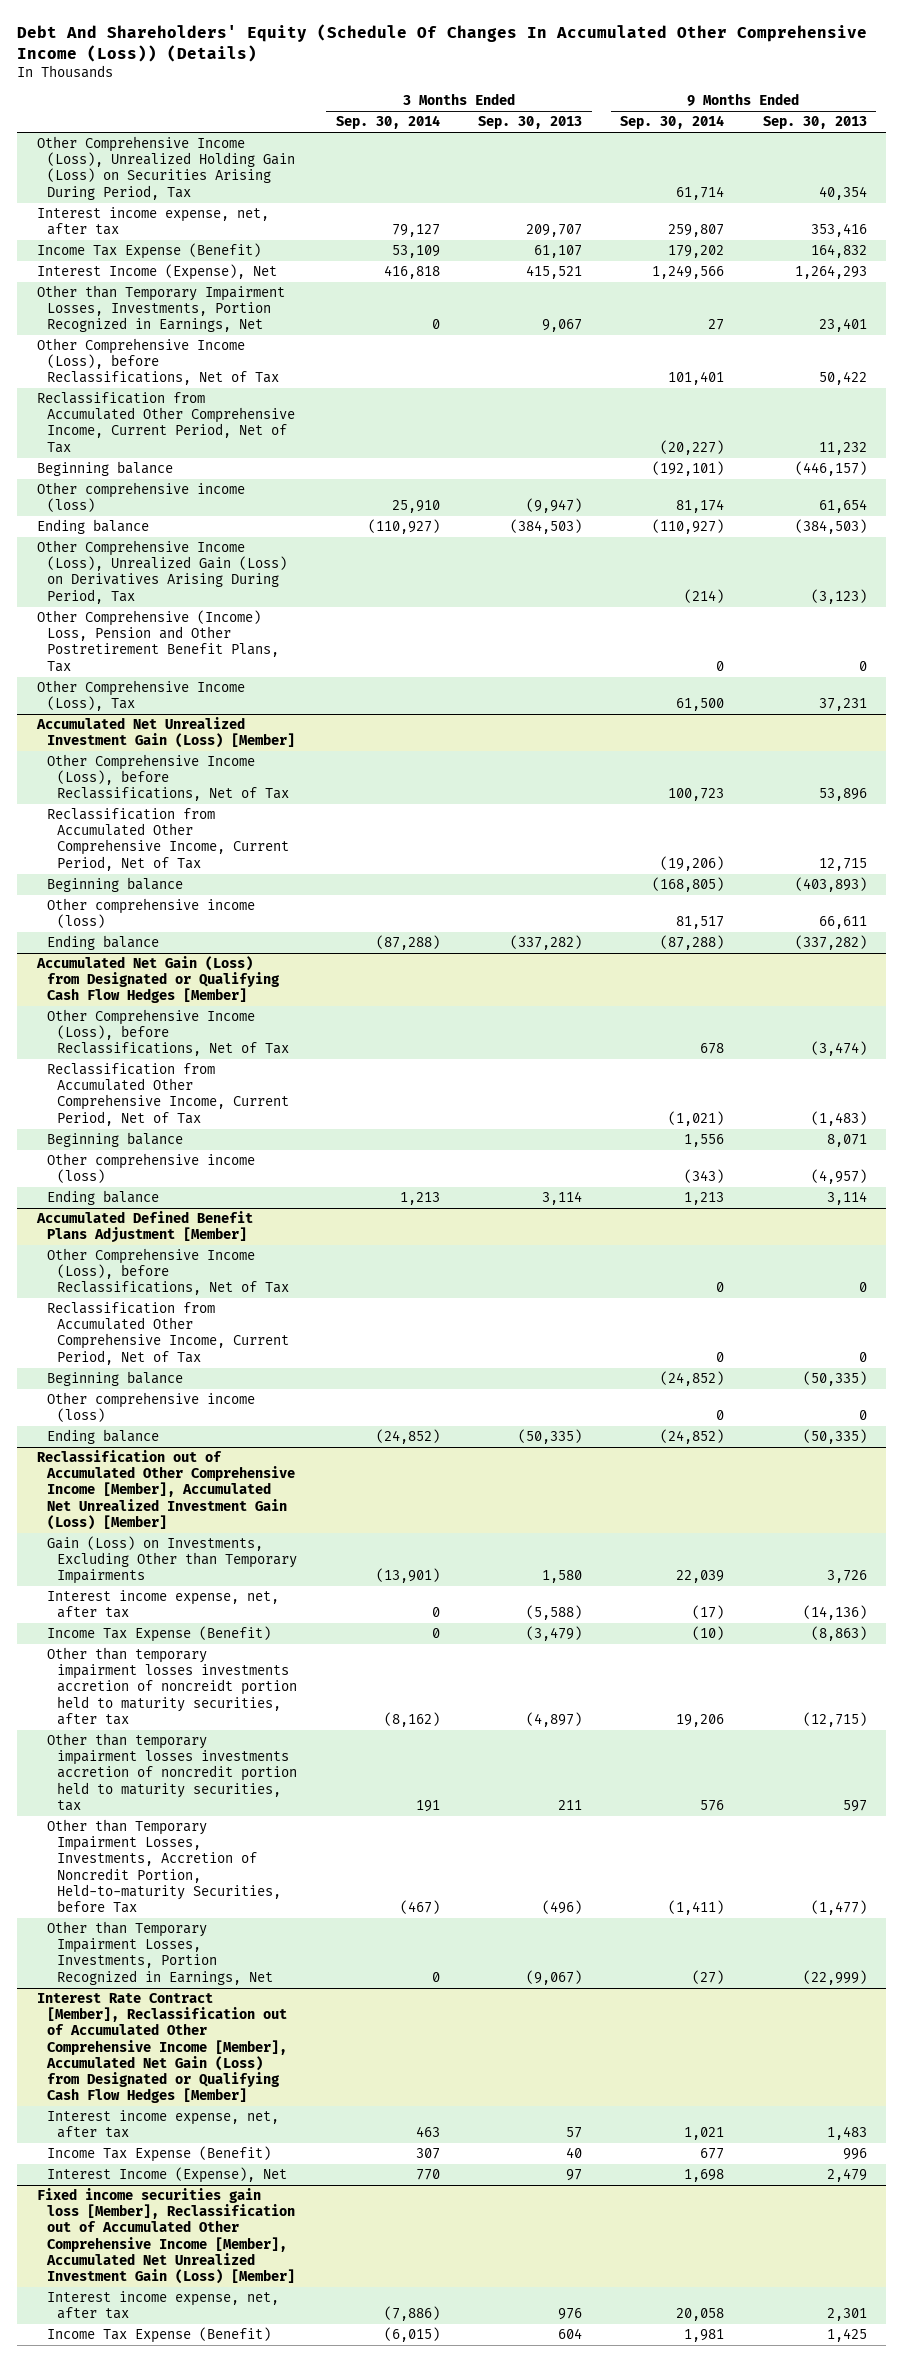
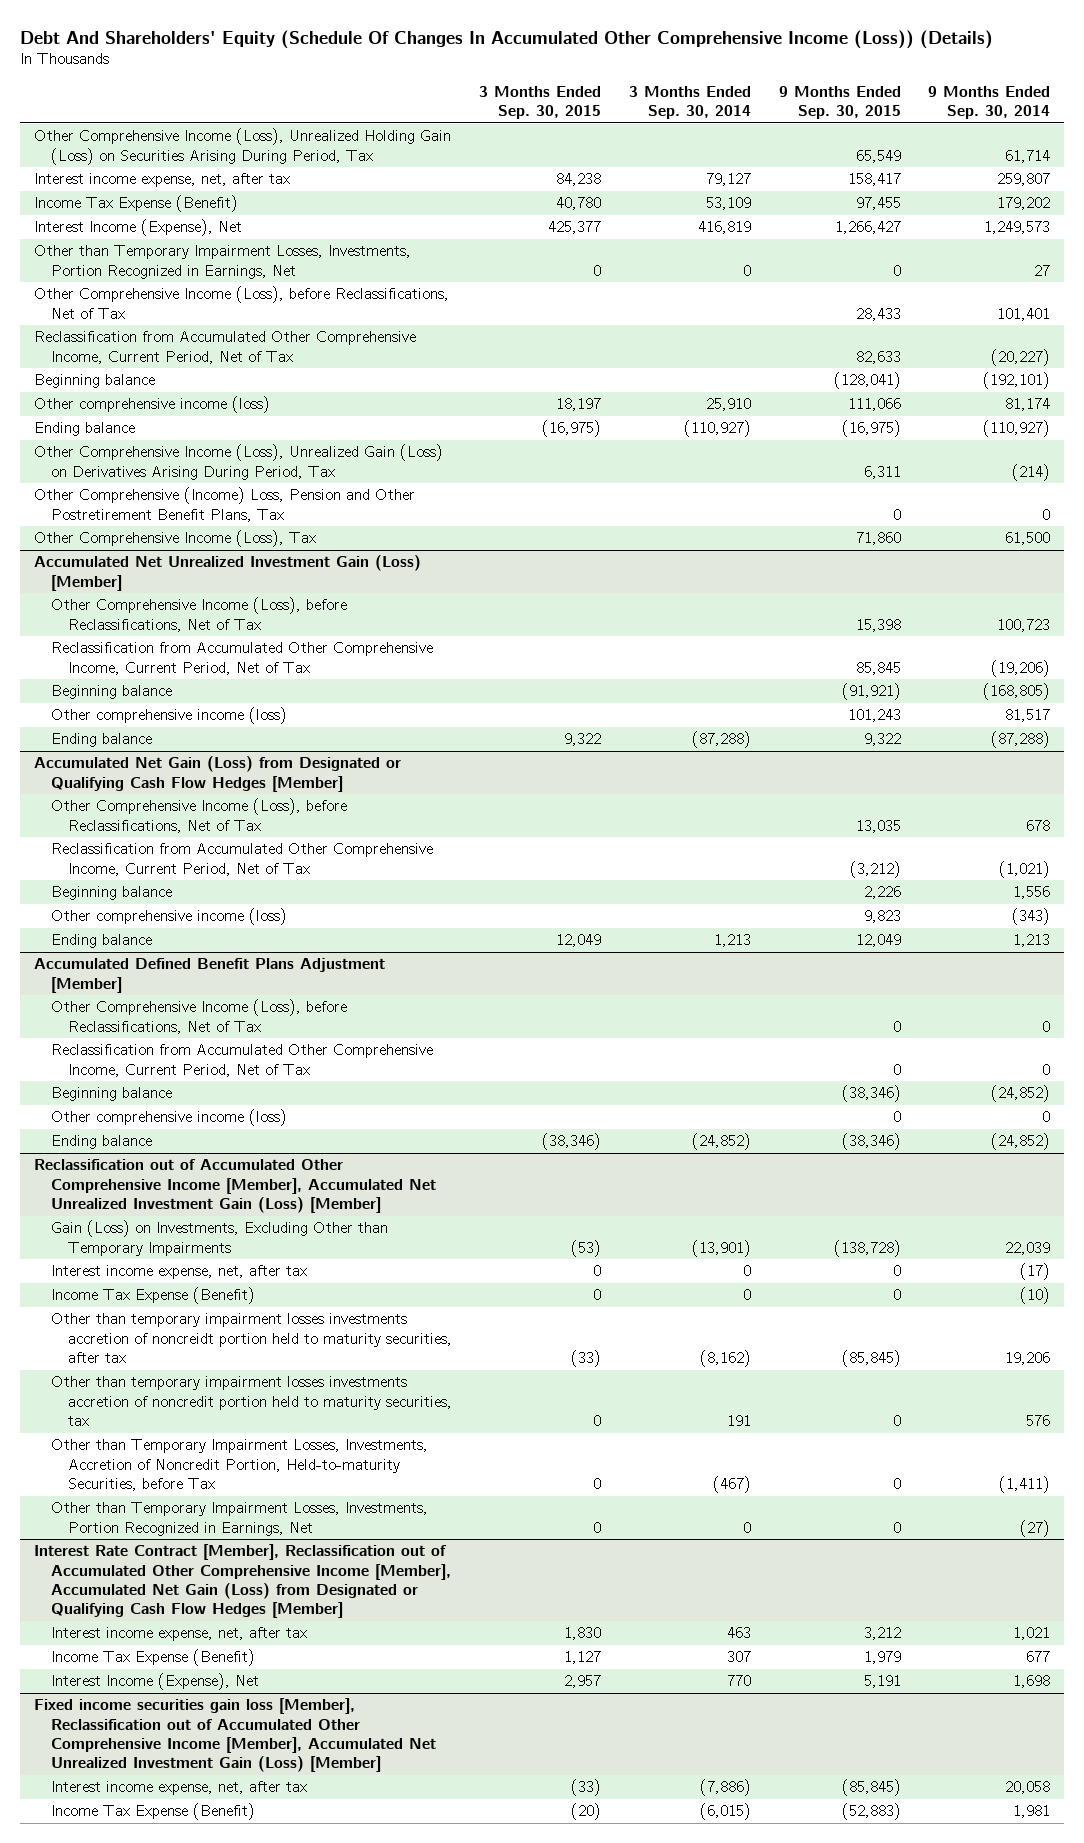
[477,116,582,130] Sep. 30, 2013 -> none
[762,116,867,130] Sep. 30, 2013 -> none
none -> [479,85,602,119] 3 Months Ended Sep. 30, 2015
none -> [778,85,901,119] 9 Months Ended Sep. 30, 2015
[383,265,440,280] 416,818 -> [698,221,752,235] 416,819
[652,265,725,280] 1,249,566 -> [984,221,1051,235] 1,249,573

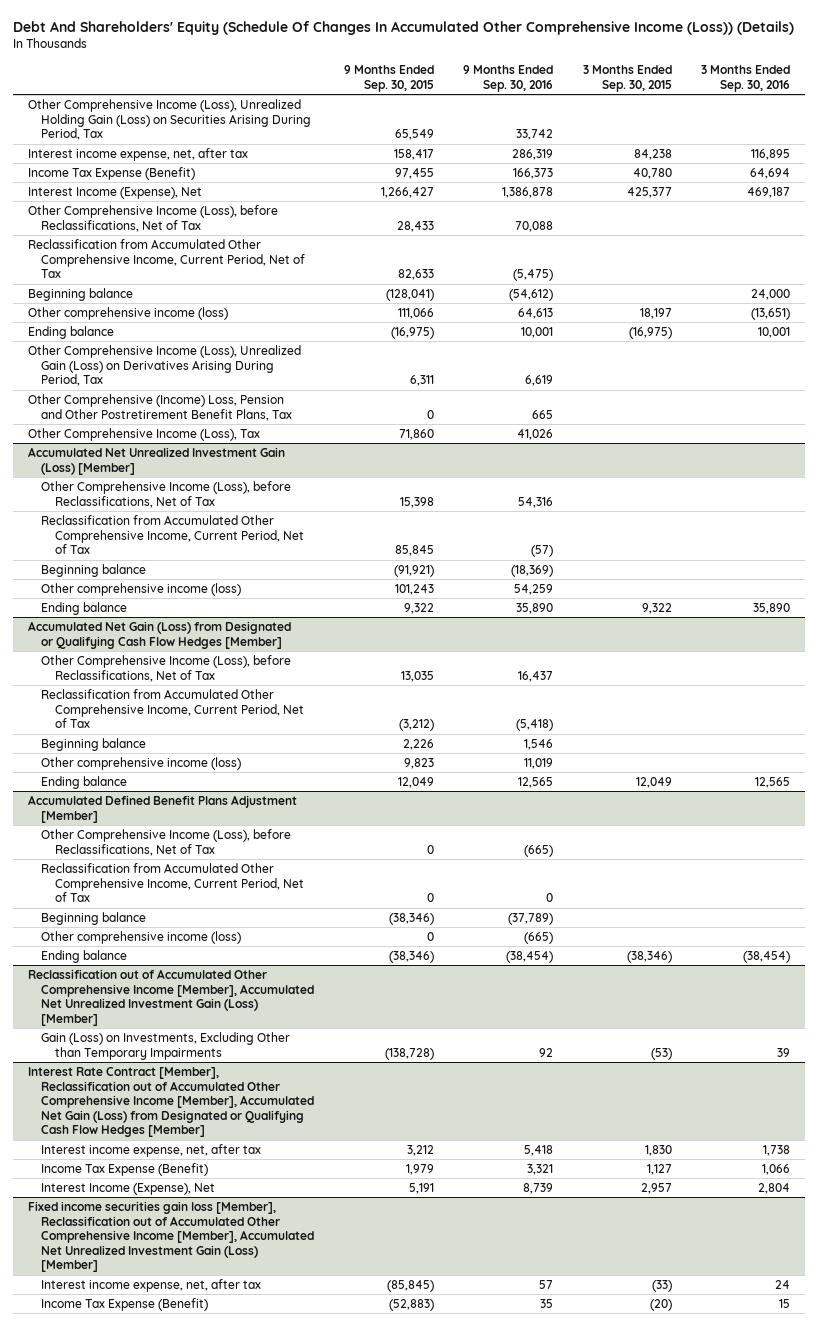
[629,85,752,119] 3 Months Ended Sep. 30, 2014 -> none
[928,85,1051,119] 9 Months Ended Sep. 30, 2014 -> none
none -> [463,65,554,92] 9 Months Ended Sep. 30, 2016
none -> [701,65,791,92] 3 Months Ended Sep. 30, 2016
[33,245,411,279] Other than Temporary Impairment Losses, Investments, Portion Recognized in Earnings, Net -> none
[50,1265,307,1280] Interest income expense, net, after tax -> none
[50,1287,255,1305] Income Tax Expense (Benefit) -> none
[50,1313,452,1363] Other than temporary impairment losses investments accretion of noncreidt portion held to maturity securities, after tax -> none
[50,1376,452,1426] Other than temporary impairment losses investments accretion of noncredit portion held to maturity securities, tax -> none
[50,1439,428,1491] Other than Temporary Impairment Losses, Investments, Accretion of Noncredit Portion, Held-to-maturity Securities, before Tax -> none
[50,1502,428,1536] Other than Temporary Impairment Losses, Investments, Portion Recognized in Earnings, Net -> none

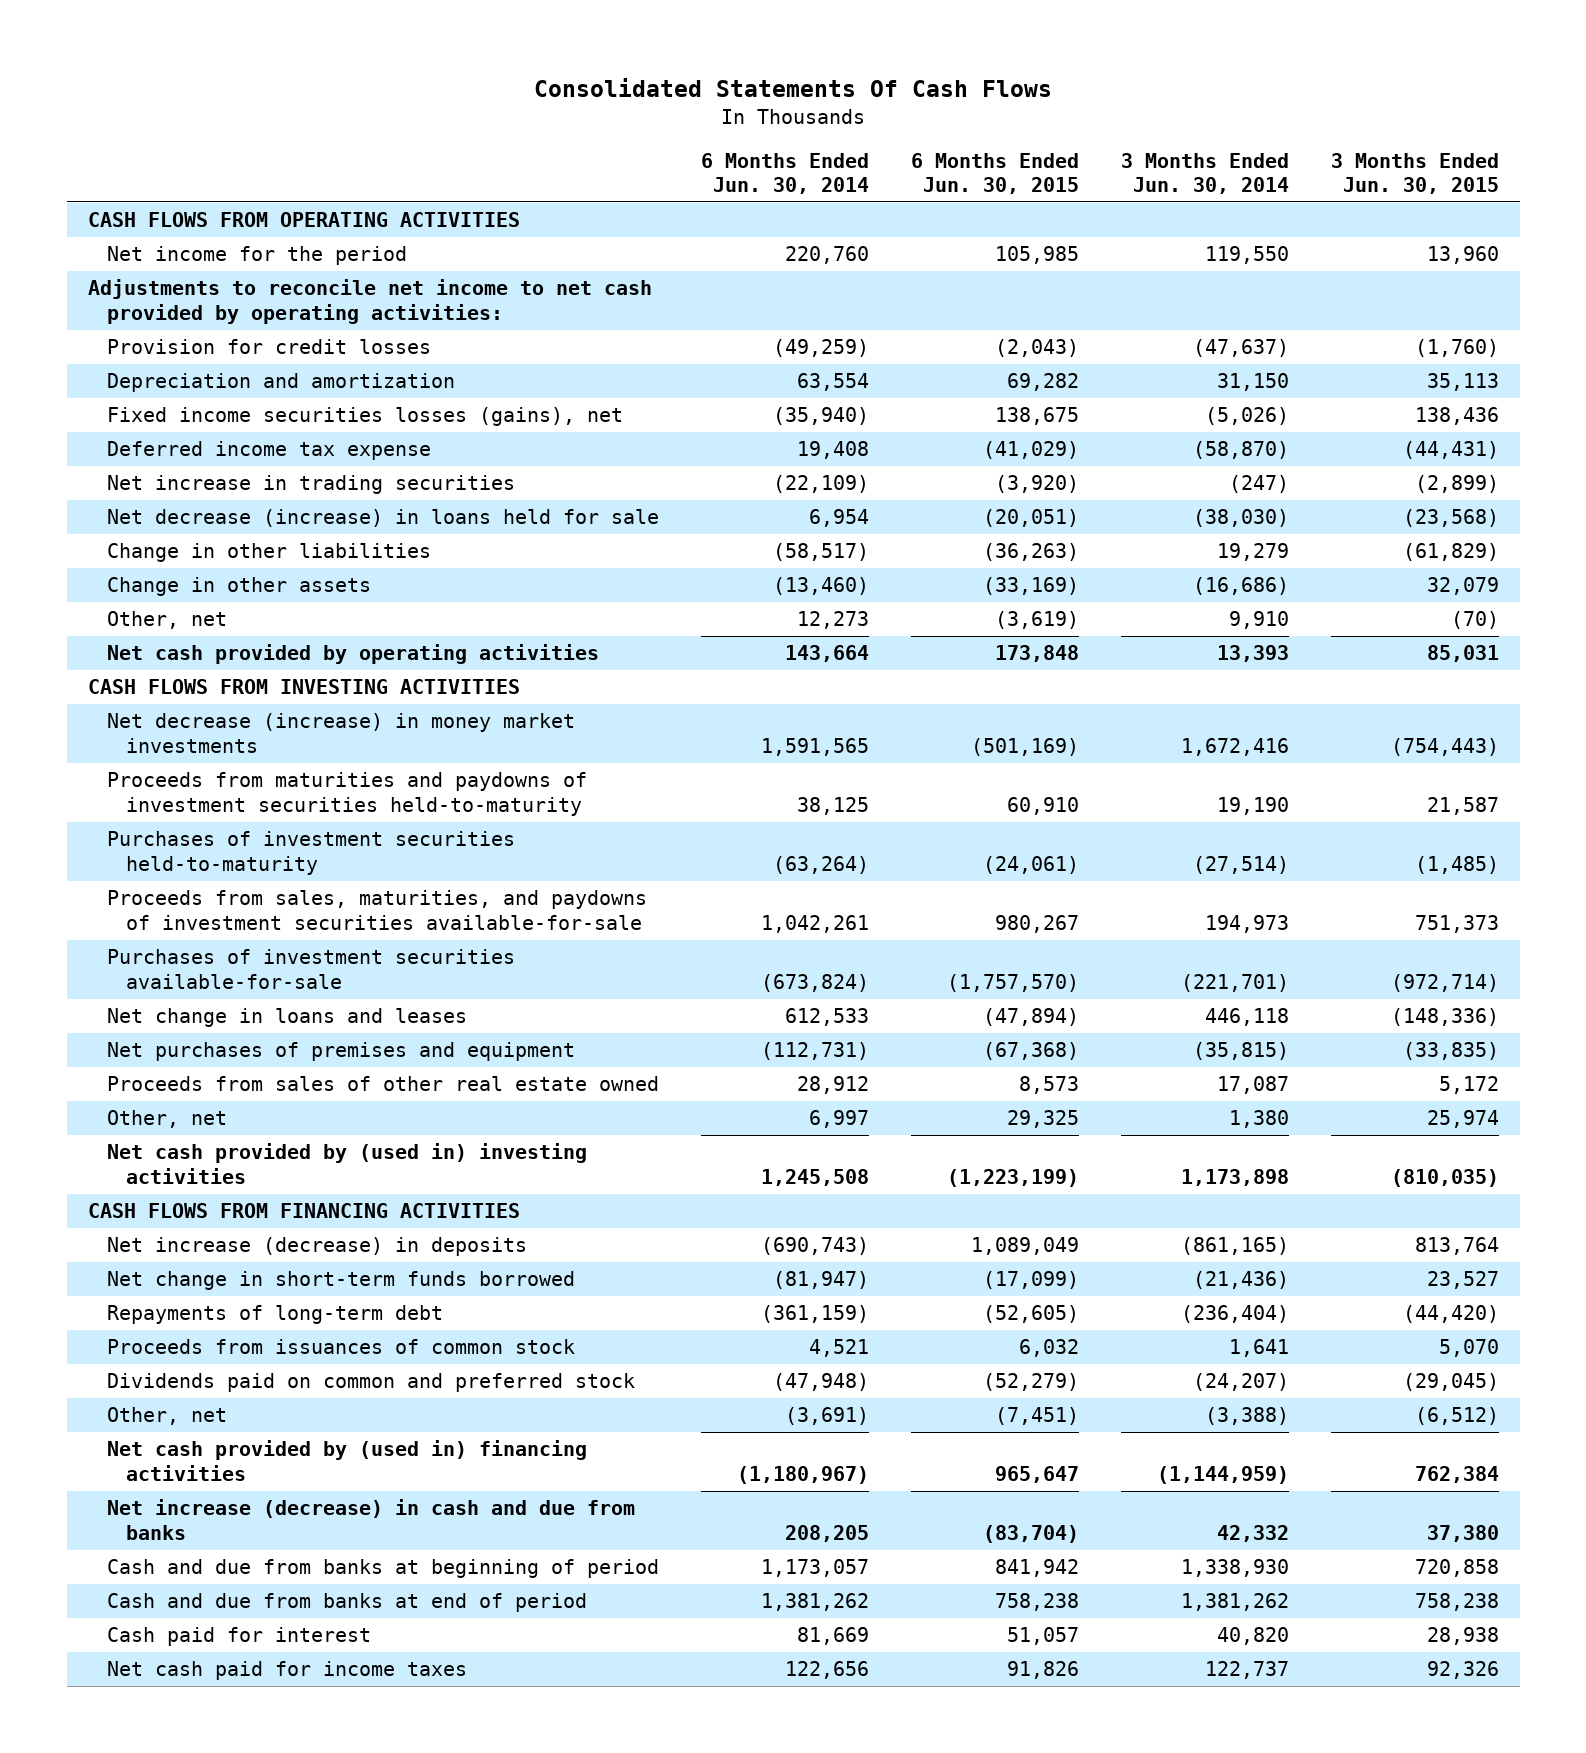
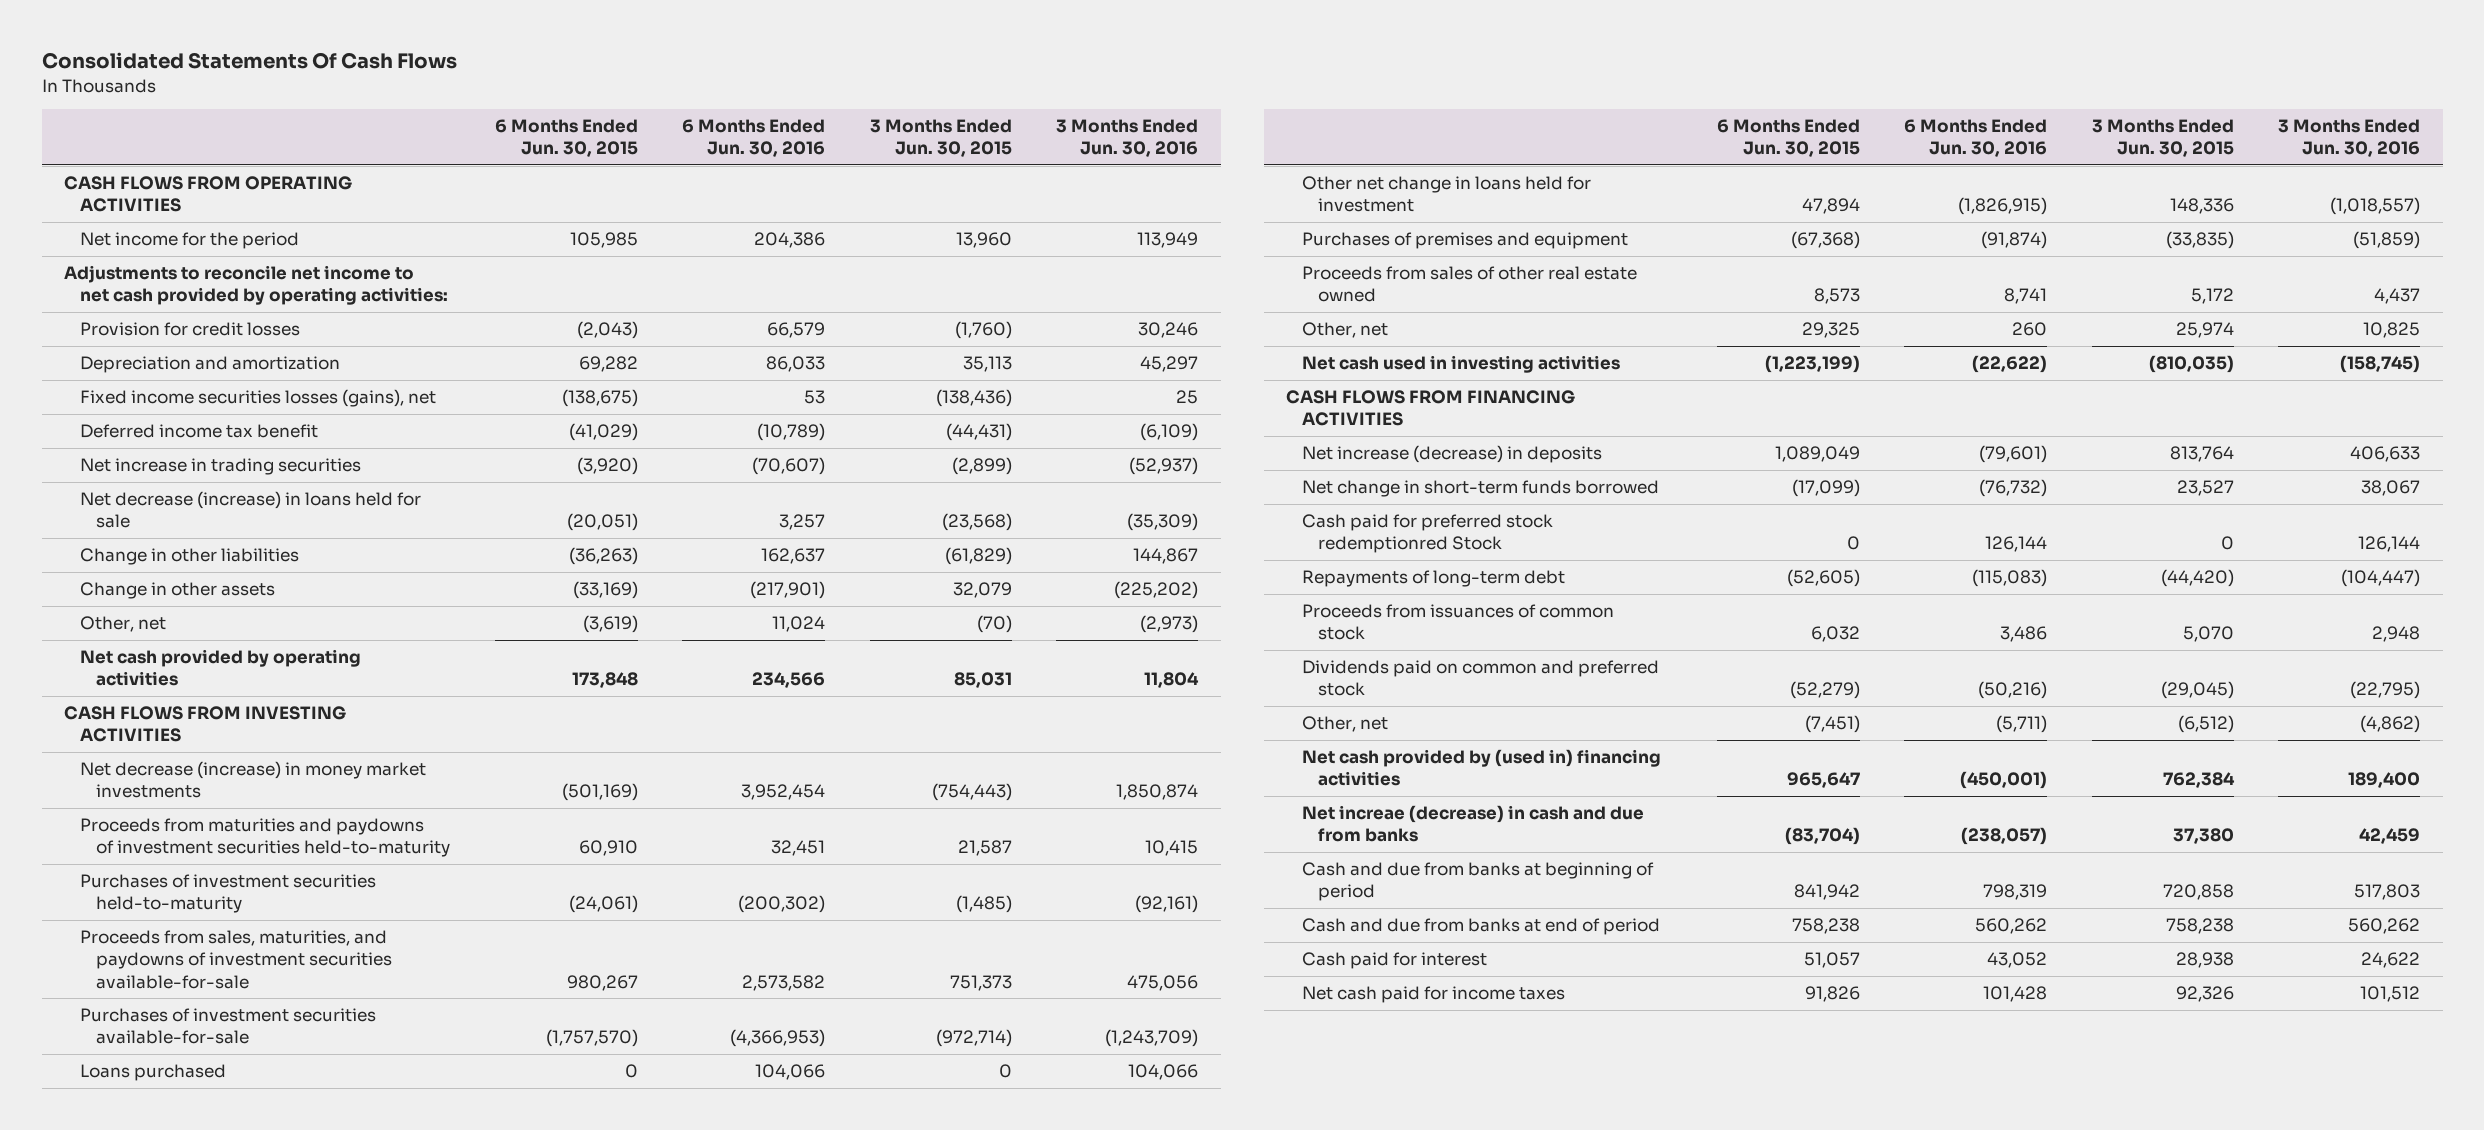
[700,152,869,195] 6 Months Ended Jun. 30, 2014 -> none
[1120,152,1289,195] 3 Months Ended Jun. 30, 2014 -> none
none -> [682,118,826,158] 6 Months Ended Jun. 30, 2016
none -> [1056,118,1199,158] 3 Months Ended Jun. 30, 2016
[994,407,1079,426] 138,675 -> [561,389,638,408] (138,675)
[1414,407,1499,426] 138,436 -> [935,389,1012,408] (138,436)
[107,441,432,461] Deferred income tax expense -> [80,424,319,439] Deferred income tax benefit
[107,1008,468,1028] Net change in loans and leases -> none
none -> [80,1064,227,1082] Loans purchased
none -> [1302,176,1592,213] Other net change in loans held for investment
[107,1042,576,1062] Net purchases of premises and equipment -> [1302,232,1629,250] Purchases of premises and equipment
[107,1143,588,1184] Net cash provided by (used in) investing activities -> [1302,355,1621,374] Net cash used in investing activities
none -> [1302,514,1554,554] Cash paid for preferred stock redemptionred Stock
[107,1499,636,1540] Net increase (decrease) in cash and due from banks -> [1302,805,1645,843] Net increae (decrease) in cash and due from banks

